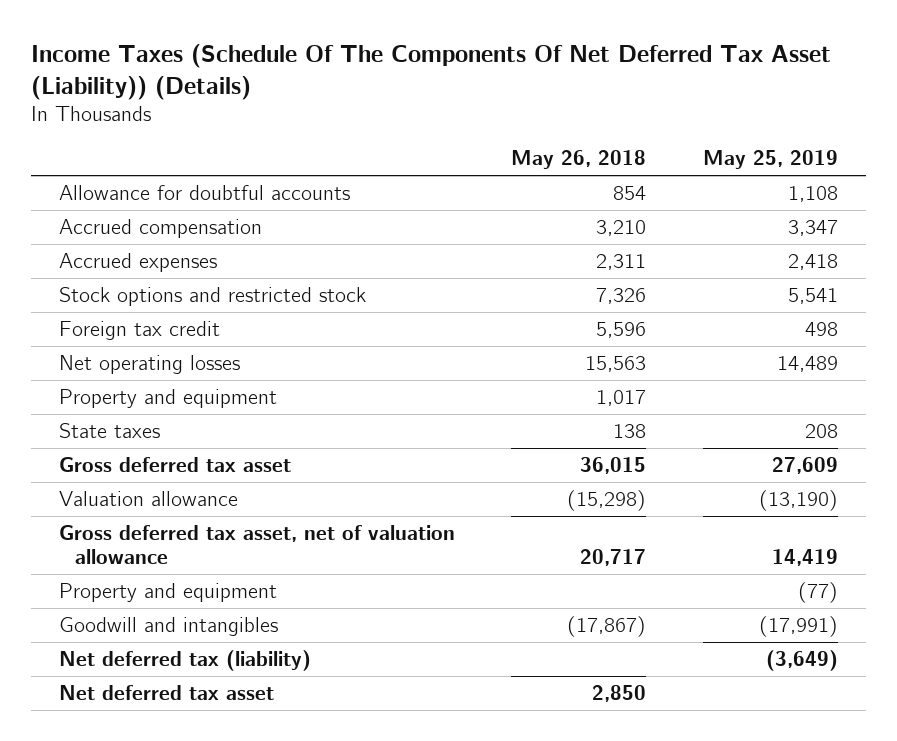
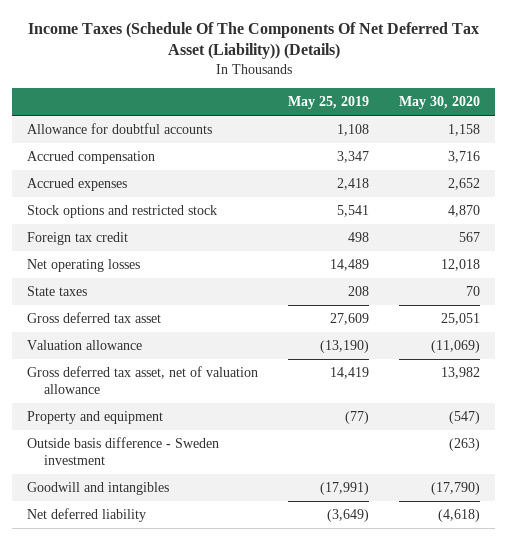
[511,150,647,170] May 26, 2018 -> none
none -> [399,96,481,110] May 30, 2020
[58,388,277,408] Property and equipment -> none
none -> [26,436,219,466] Outside basis difference - Sweden investment
[58,684,274,700] Net deferred tax asset -> none
[58,649,311,671] Net deferred tax (liability) -> [26,507,146,522] Net deferred liability

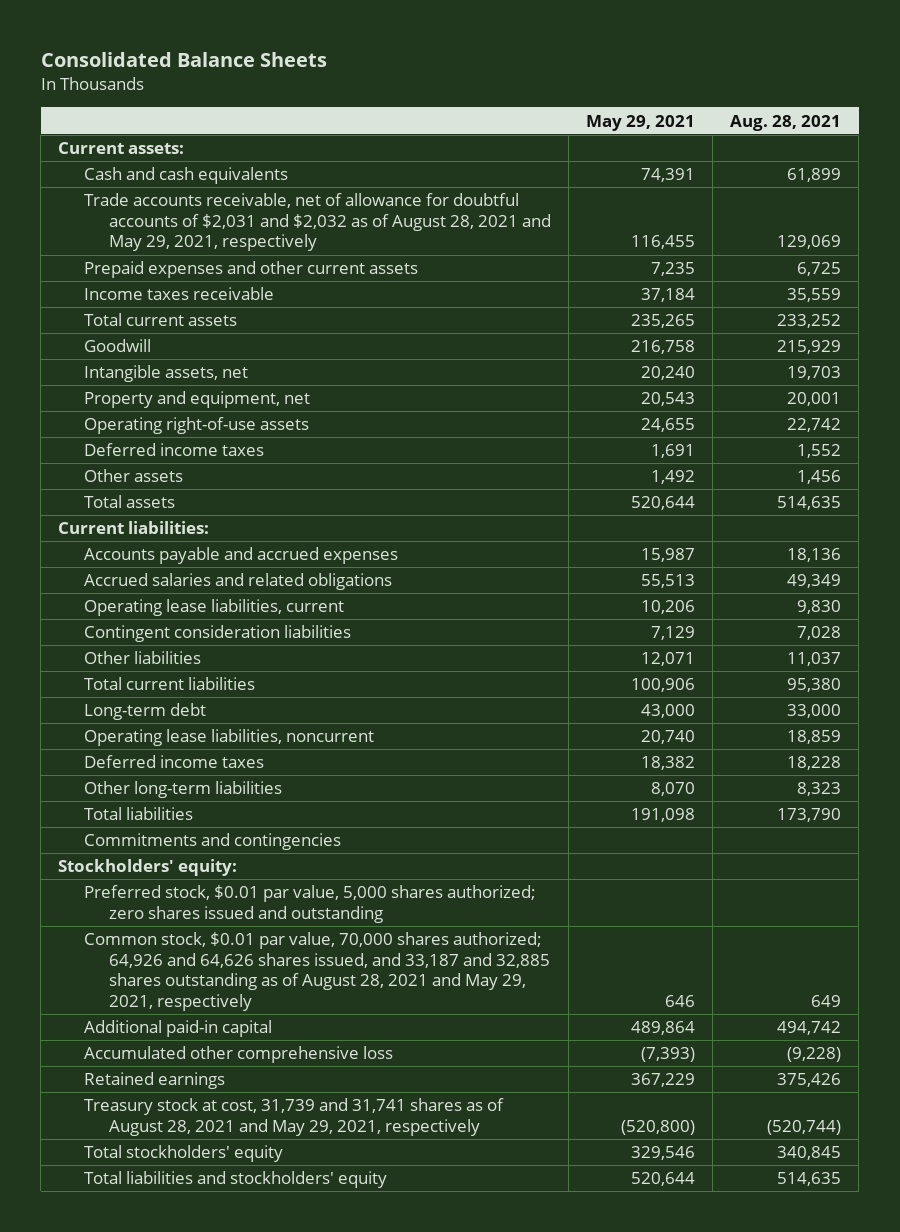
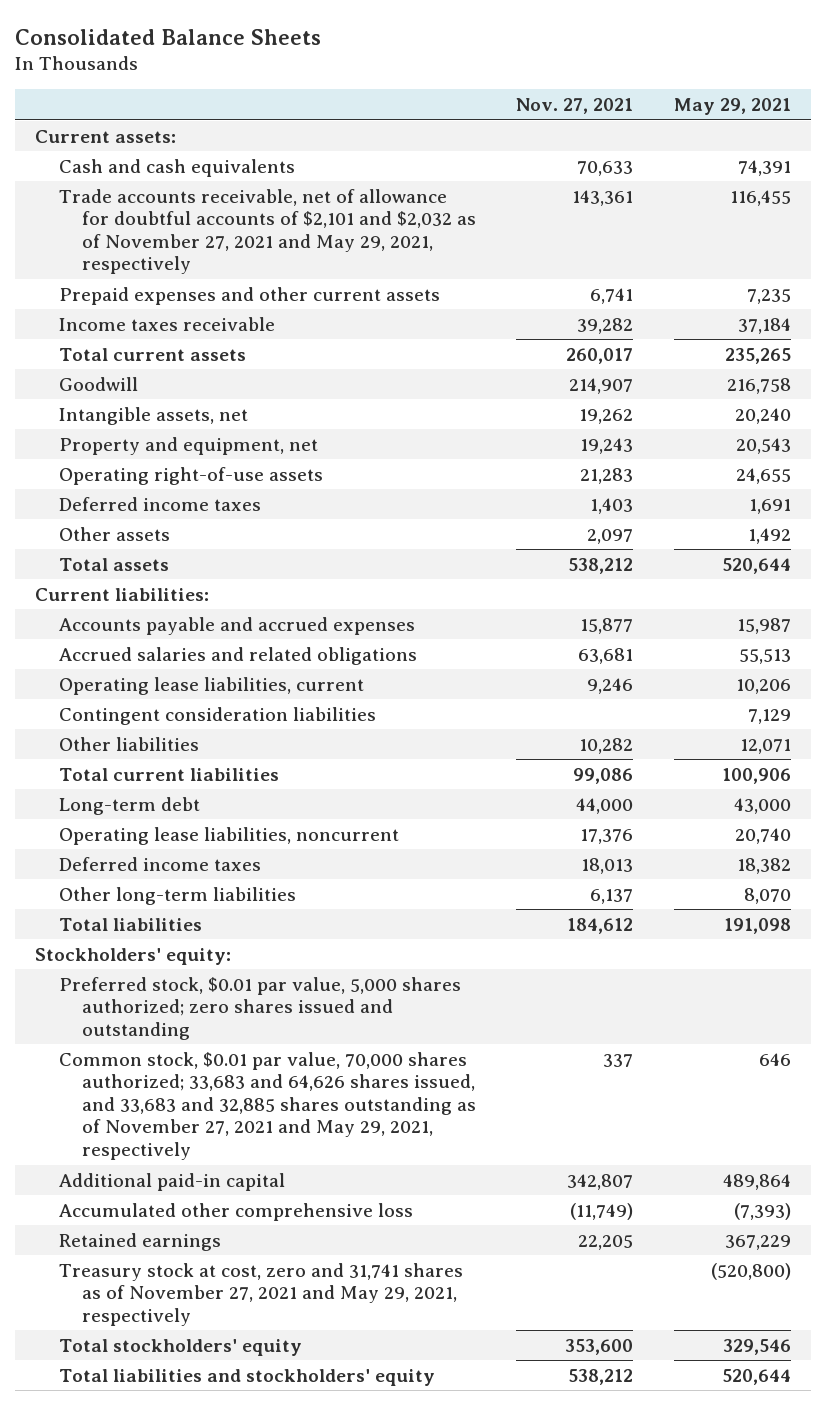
[730,114,842,131] Aug. 28, 2021 -> none
none -> [516,98,634,115] Nov. 27, 2021
[83,193,552,252] Trade accounts receivable, net of allowance for doubtful accounts of $2,031 and $2,032 as of August 28, 2021 and May 29, 2021, respectively -> [58,188,476,275] Trade accounts receivable, net of allowance for doubtful accounts of $2,101 and $2,032 as of November 27, 2021 and May 29, 2021, respectively
[83,833,341,851] Commitments and contingencies -> none
[83,932,551,1012] Common stock, $0.01 par value, 70,000 shares authorized; 64,926 and 64,626 shares issued, and 33,187 and 32,885 shares outstanding as of August 28, 2021 and May 29, 2021, respectively -> [58,1051,476,1160] Common stock, $0.01 par value, 70,000 shares authorized; 33,683 and 64,626 shares issued, and 33,683 and 32,885 shares outstanding as of November 27, 2021 and May 29, 2021, respectively
[83,1098,504,1136] Treasury stock at cost, 31,739 and 31,741 shares as of August 28, 2021 and May 29, 2021, respectively -> [58,1262,463,1326] Treasury stock at cost, zero and 31,741 shares as of November 27, 2021 and May 29, 2021, respectively

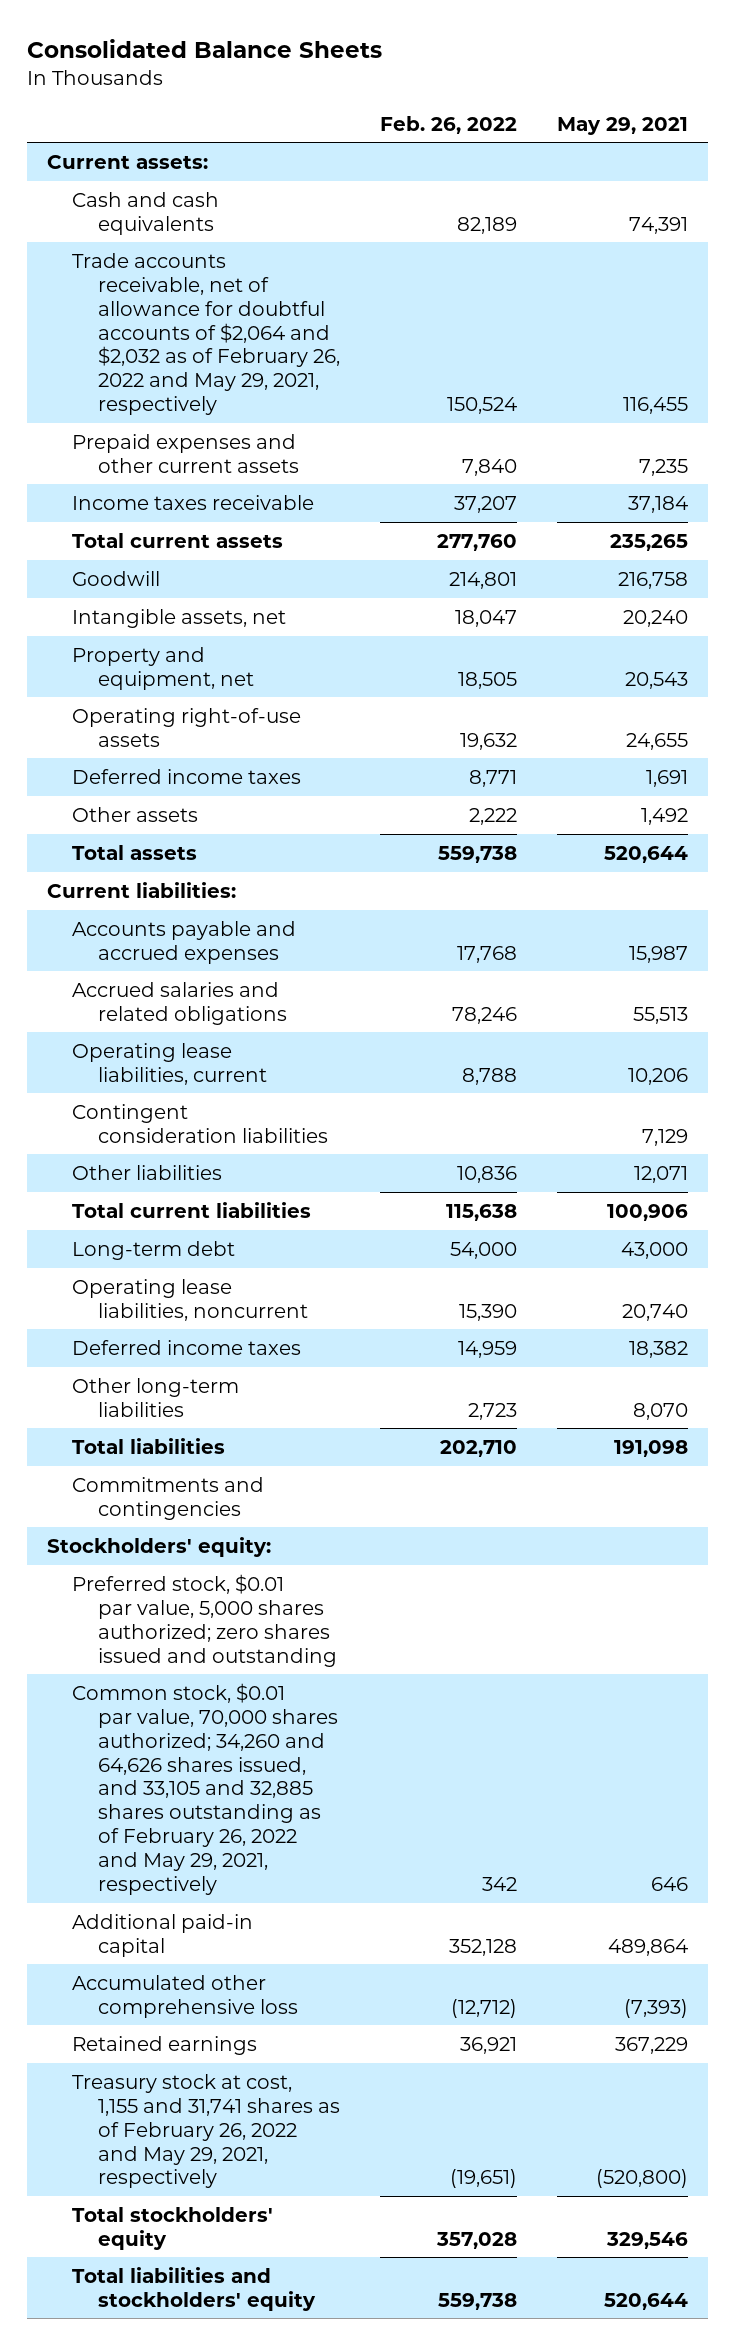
[516,98,634,115] Nov. 27, 2021 -> none
none -> [379,115,517,134] Feb. 26, 2022
[58,188,476,275] Trade accounts receivable, net of allowance for doubtful accounts of $2,101 and $2,032 as of November 27, 2021 and May 29, 2021, respectively -> [72,252,340,416] Trade accounts receivable, net of allowance for doubtful accounts of $2,064 and $2,032 as of February 26, 2022 and May 29, 2021, respectively
none -> [72,1476,265,1520] Commitments and contingencies
[58,1051,476,1160] Common stock, $0.01 par value, 70,000 shares authorized; 33,683 and 64,626 shares issued, and 33,683 and 32,885 shares outstanding as of November 27, 2021 and May 29, 2021, respectively -> [72,1682,338,1896] Common stock, $0.01 par value, 70,000 shares authorized; 34,260 and 64,626 shares issued, and 33,105 and 32,885 shares outstanding as of February 26, 2022 and May 29, 2021, respectively
[58,1262,463,1326] Treasury stock at cost, zero and 31,741 shares as of November 27, 2021 and May 29, 2021, respectively -> [72,2073,340,2189] Treasury stock at cost, 1,155 and 31,741 shares as of February 26, 2022 and May 29, 2021, respectively

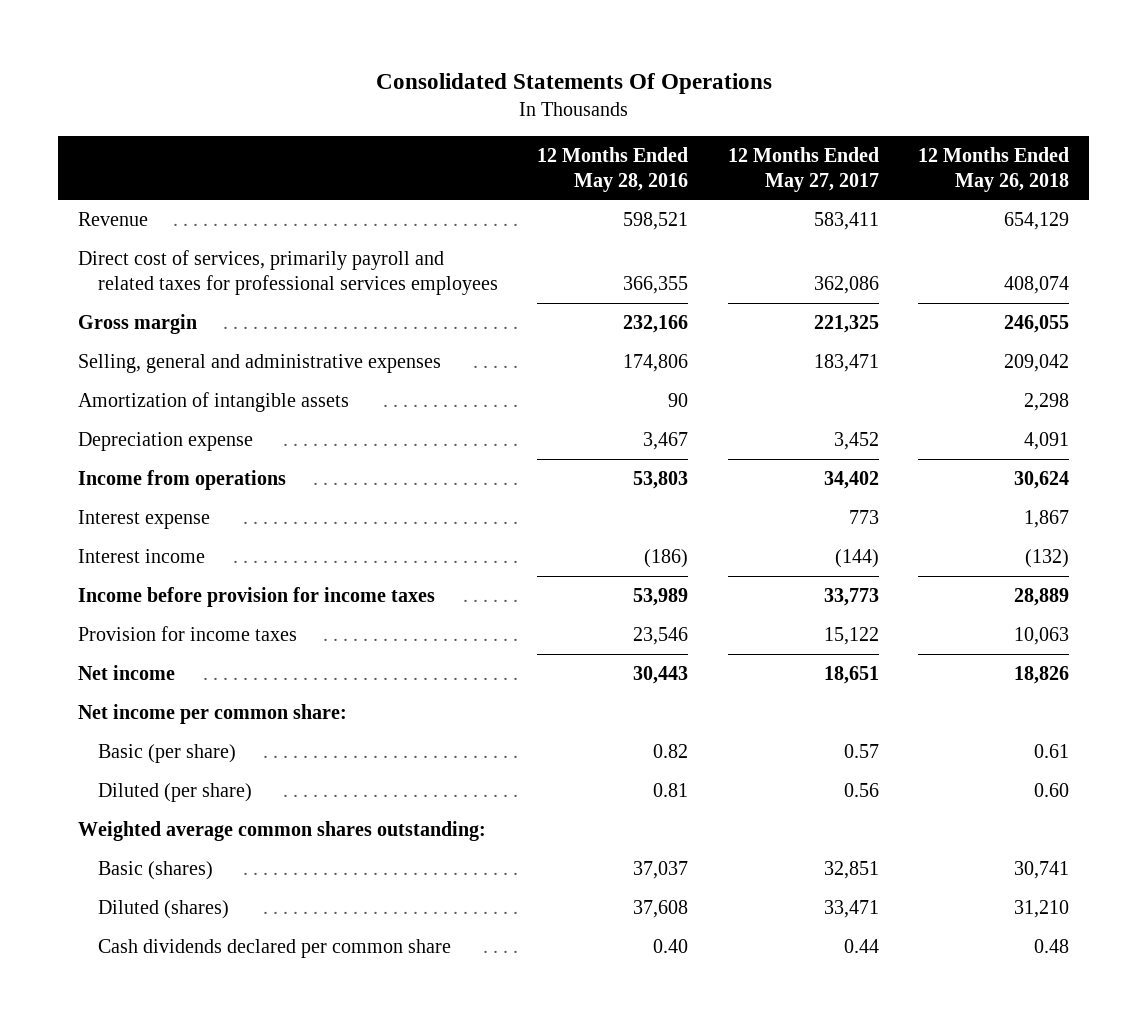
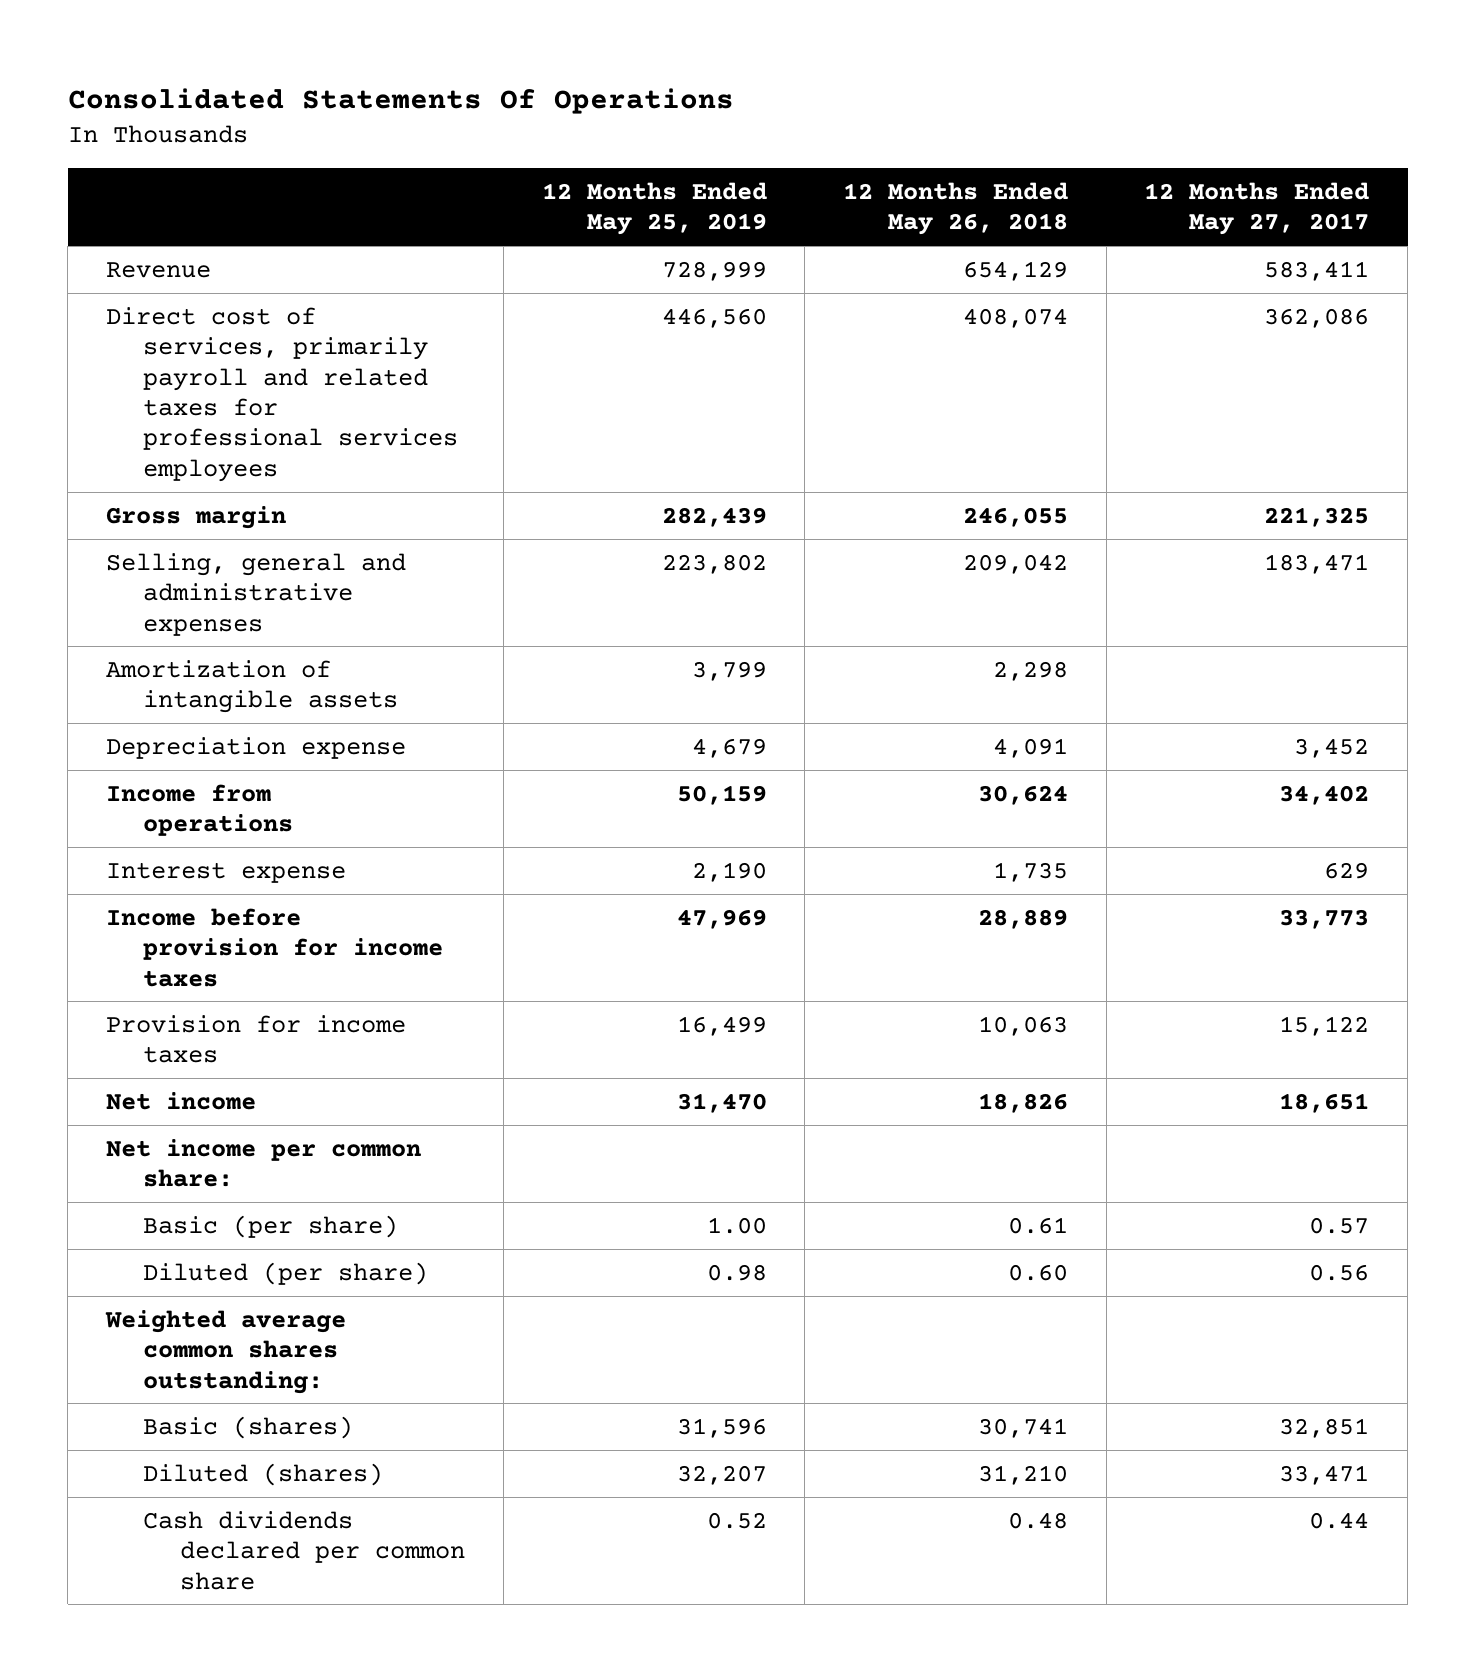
[537,146,689,192] 12 Months Ended May 28, 2016 -> none
none -> [541,181,767,236] 12 Months Ended May 25, 2019
[78,548,206,563] Interest income -> none
[848,509,879,524] 773 -> [1324,861,1370,879] 629
[1024,509,1070,528] 1,867 -> [993,861,1069,882] 1,735

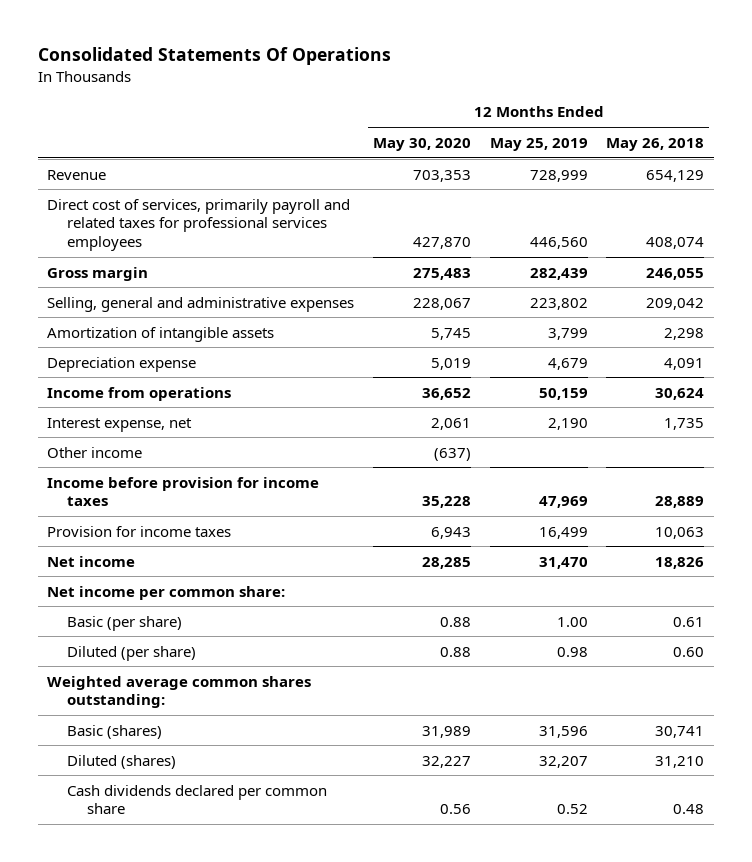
[1144,181,1370,236] 12 Months Ended May 27, 2017 -> none
none -> [373,137,472,151] May 30, 2020
[105,861,346,883] Interest expense -> [47,417,193,432] Interest expense, net
none -> [47,446,143,458] Other income

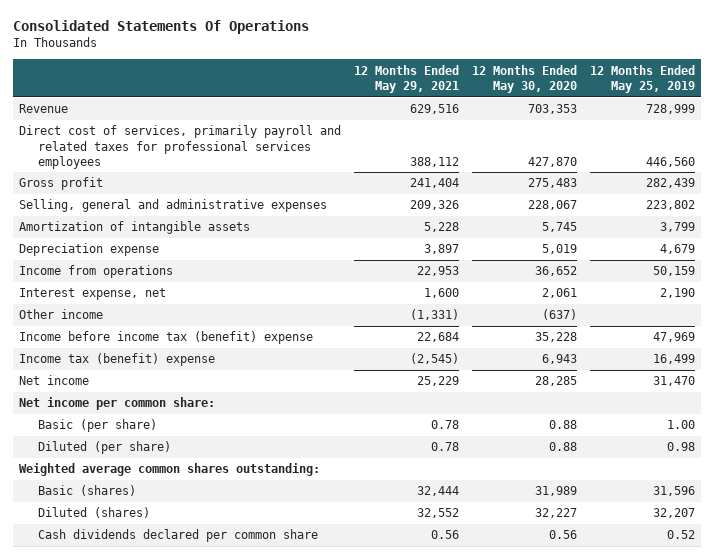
[606,137,705,151] May 26, 2018 -> none
none -> [354,64,460,93] 12 Months Ended May 29, 2021
[47,266,149,281] Gross margin -> [19,177,104,191] Gross profit
[47,476,320,507] Income before provision for income taxes -> [19,331,314,345] Income before income tax (benefit) expense
[47,525,232,537] Provision for income taxes -> [19,353,216,367] Income tax (benefit) expense

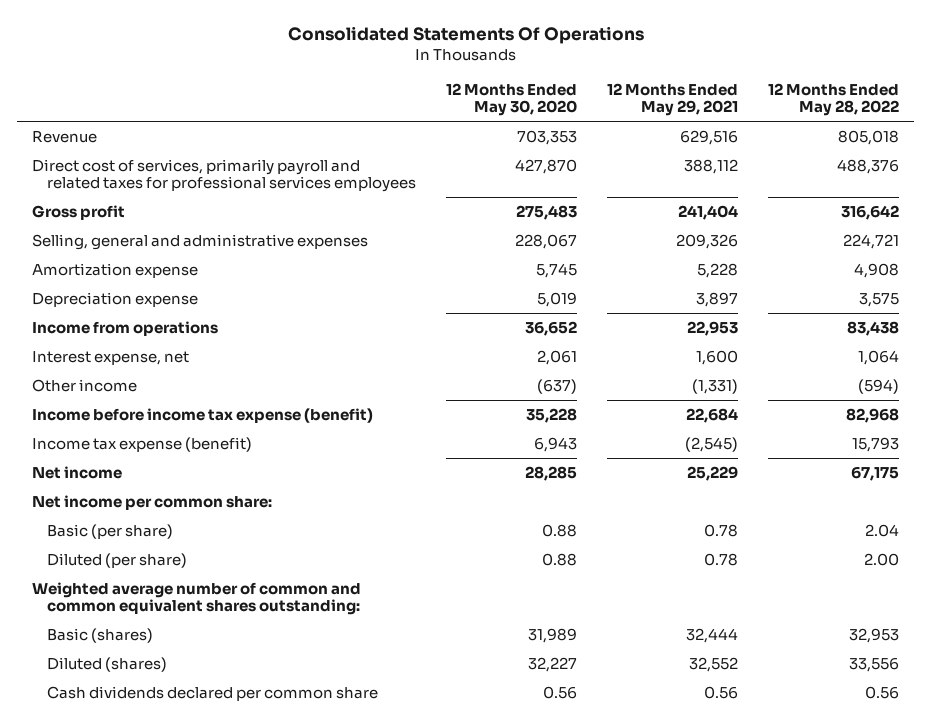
[590,64,696,93] 12 Months Ended May 25, 2019 -> none
none -> [767,82,899,117] 12 Months Ended May 28, 2022
[19,221,251,235] Amortization of intangible assets -> [32,262,199,278] Amortization expense
[19,331,314,345] Income before income tax (benefit) expense -> [32,407,374,423] Income before income tax expense (benefit)
[19,353,216,367] Income tax (benefit) expense -> [32,436,253,452] Income tax expense (benefit)
[19,463,321,477] Weighted average common shares outstanding: -> [32,581,362,616] Weighted average number of common and common equivalent shares outstanding:

